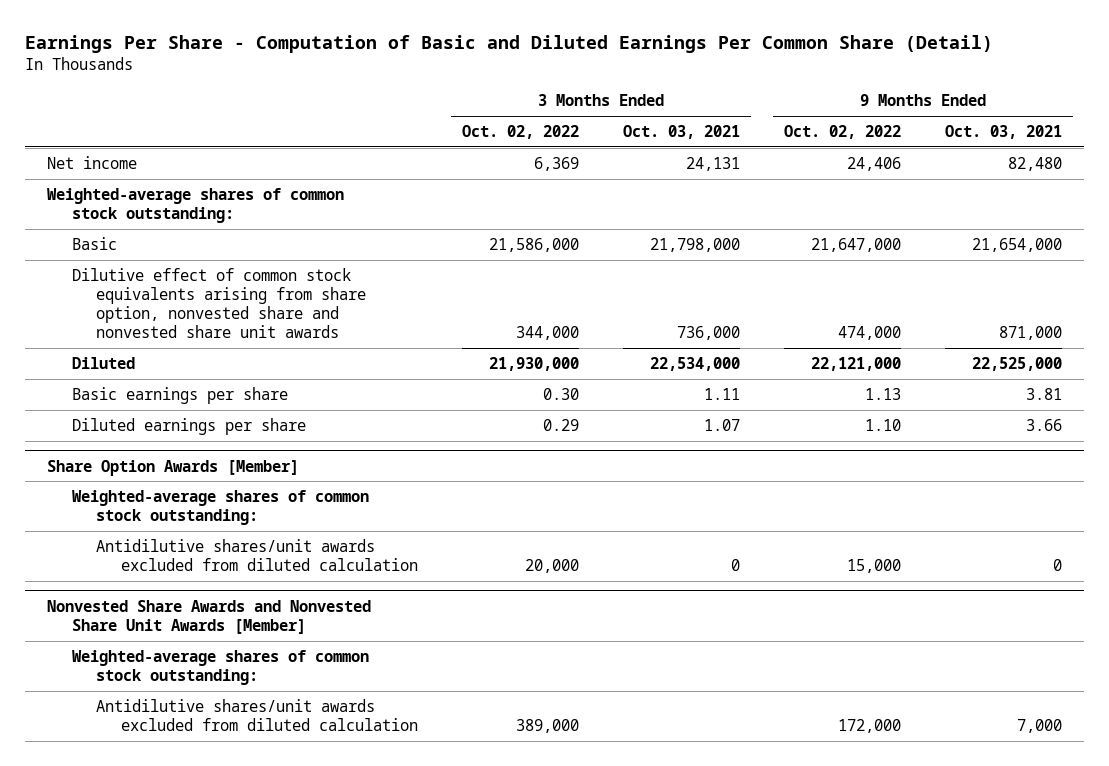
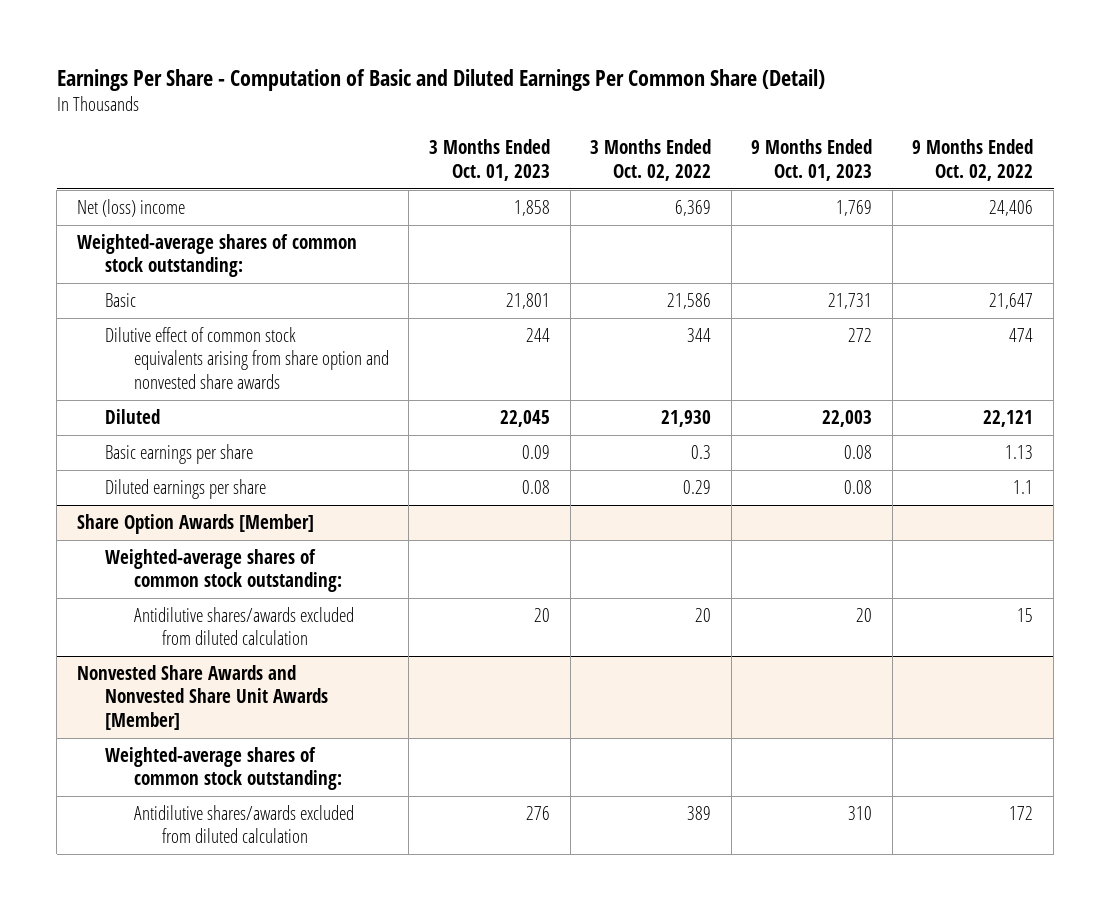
[622,124,740,139] Oct. 03, 2021 -> none
[944,124,1062,139] Oct. 03, 2021 -> none
none -> [429,139,551,181] 3 Months Ended Oct. 01, 2023
none -> [751,139,873,181] 9 Months Ended Oct. 01, 2023
[46,155,137,169] Net income -> [76,199,185,218] Net (loss) income
[488,237,579,252] 21,586,000 -> [667,293,712,310] 21,586
[810,237,901,252] 21,647,000 -> [989,293,1034,310] 21,647
[71,267,367,339] Dilutive effect of common stock equivalents arising from share option, nonvested share and nonvested share unit awards -> [105,327,389,389] Dilutive effect of common stock equivalents arising from share option and nonvested share awards
[515,326,579,341] 344,000 -> [687,328,712,343] 344
[837,326,901,341] 474,000 -> [1009,328,1034,343] 474
[488,356,579,371] 21,930,000 -> [661,410,712,428] 21,930
[810,356,901,371] 22,121,000 -> [983,410,1034,428] 22,121
[542,387,579,400] 0.30 -> [691,445,712,460] 0.3
[864,418,901,431] 1.10 -> [1013,480,1034,495] 1.1
[96,538,418,572] Antidilutive shares/unit awards excluded from diluted calculation -> [133,607,354,646] Antidilutive shares/awards excluded from diluted calculation
[524,559,579,574] 20,000 -> [695,608,712,623] 20
[846,559,901,574] 15,000 -> [1017,608,1034,623] 15
[96,698,418,732] Antidilutive shares/unit awards excluded from diluted calculation -> [133,805,354,844] Antidilutive shares/awards excluded from diluted calculation
[515,719,579,734] 389,000 -> [687,806,712,821] 389
[837,719,901,734] 172,000 -> [1009,806,1034,821] 172

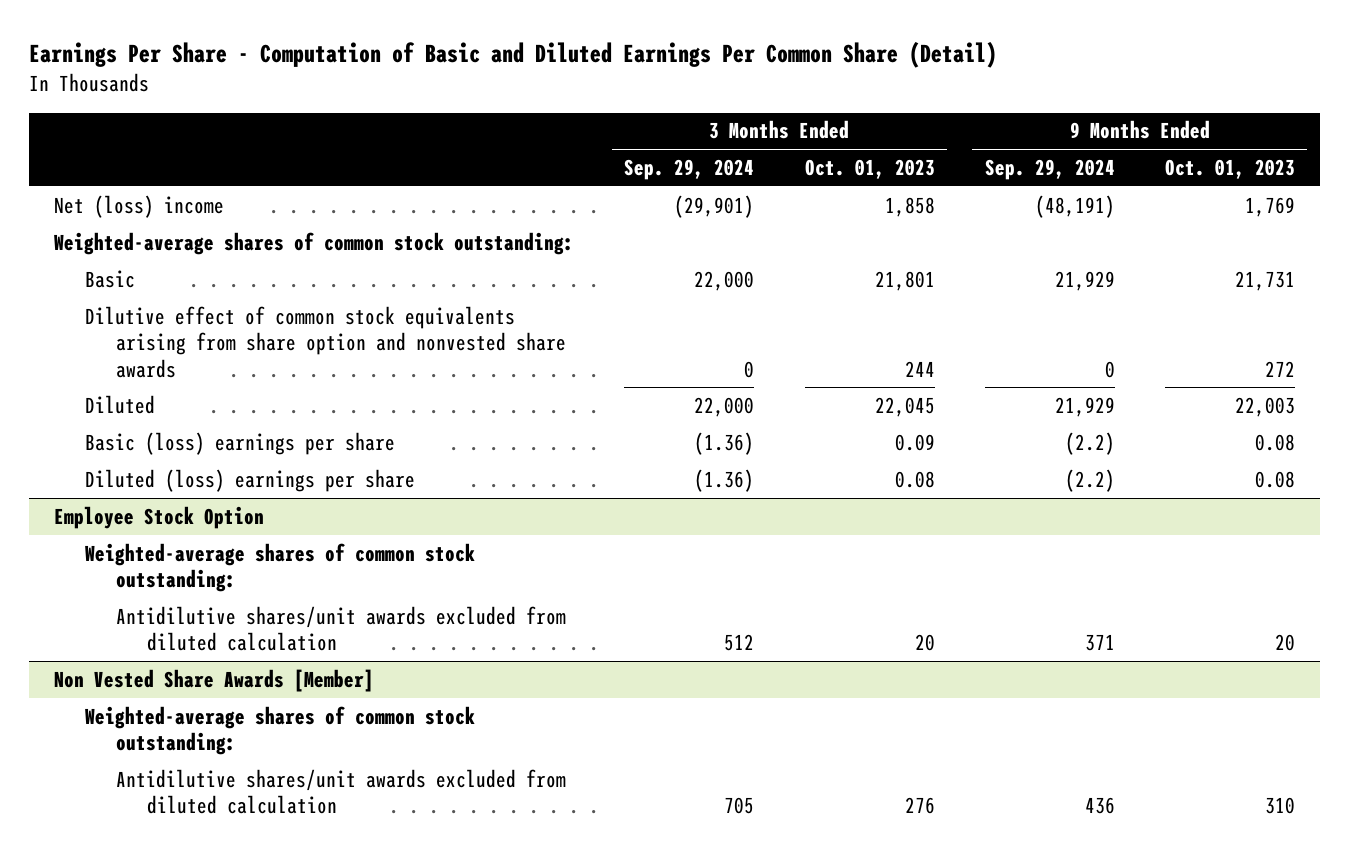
[590,139,712,181] 3 Months Ended Oct. 02, 2022 -> none
[912,139,1034,181] 9 Months Ended Oct. 02, 2022 -> none
none -> [624,158,755,180] Sep. 29, 2024
none -> [984,158,1115,180] Sep. 29, 2024
[105,444,254,465] Basic earnings per share -> [85,431,396,455] Basic (loss) earnings per share
[105,479,267,500] Diluted earnings per share -> [85,468,416,492] Diluted (loss) earnings per share
[76,514,314,535] Share Option Awards [Member] -> [54,505,265,529] Employee Stock Option
[76,665,329,730] Nonvested Share Awards and Nonvested Share Unit Awards [Member] -> none
[133,607,354,646] Antidilutive shares/awards excluded from diluted calculation -> [116,605,567,652] Antidilutive shares/unit awards excluded from diluted calculation
none -> [54,668,375,692] Non Vested Share Awards [Member]
[133,805,354,844] Antidilutive shares/awards excluded from diluted calculation -> [116,768,567,815] Antidilutive shares/unit awards excluded from diluted calculation

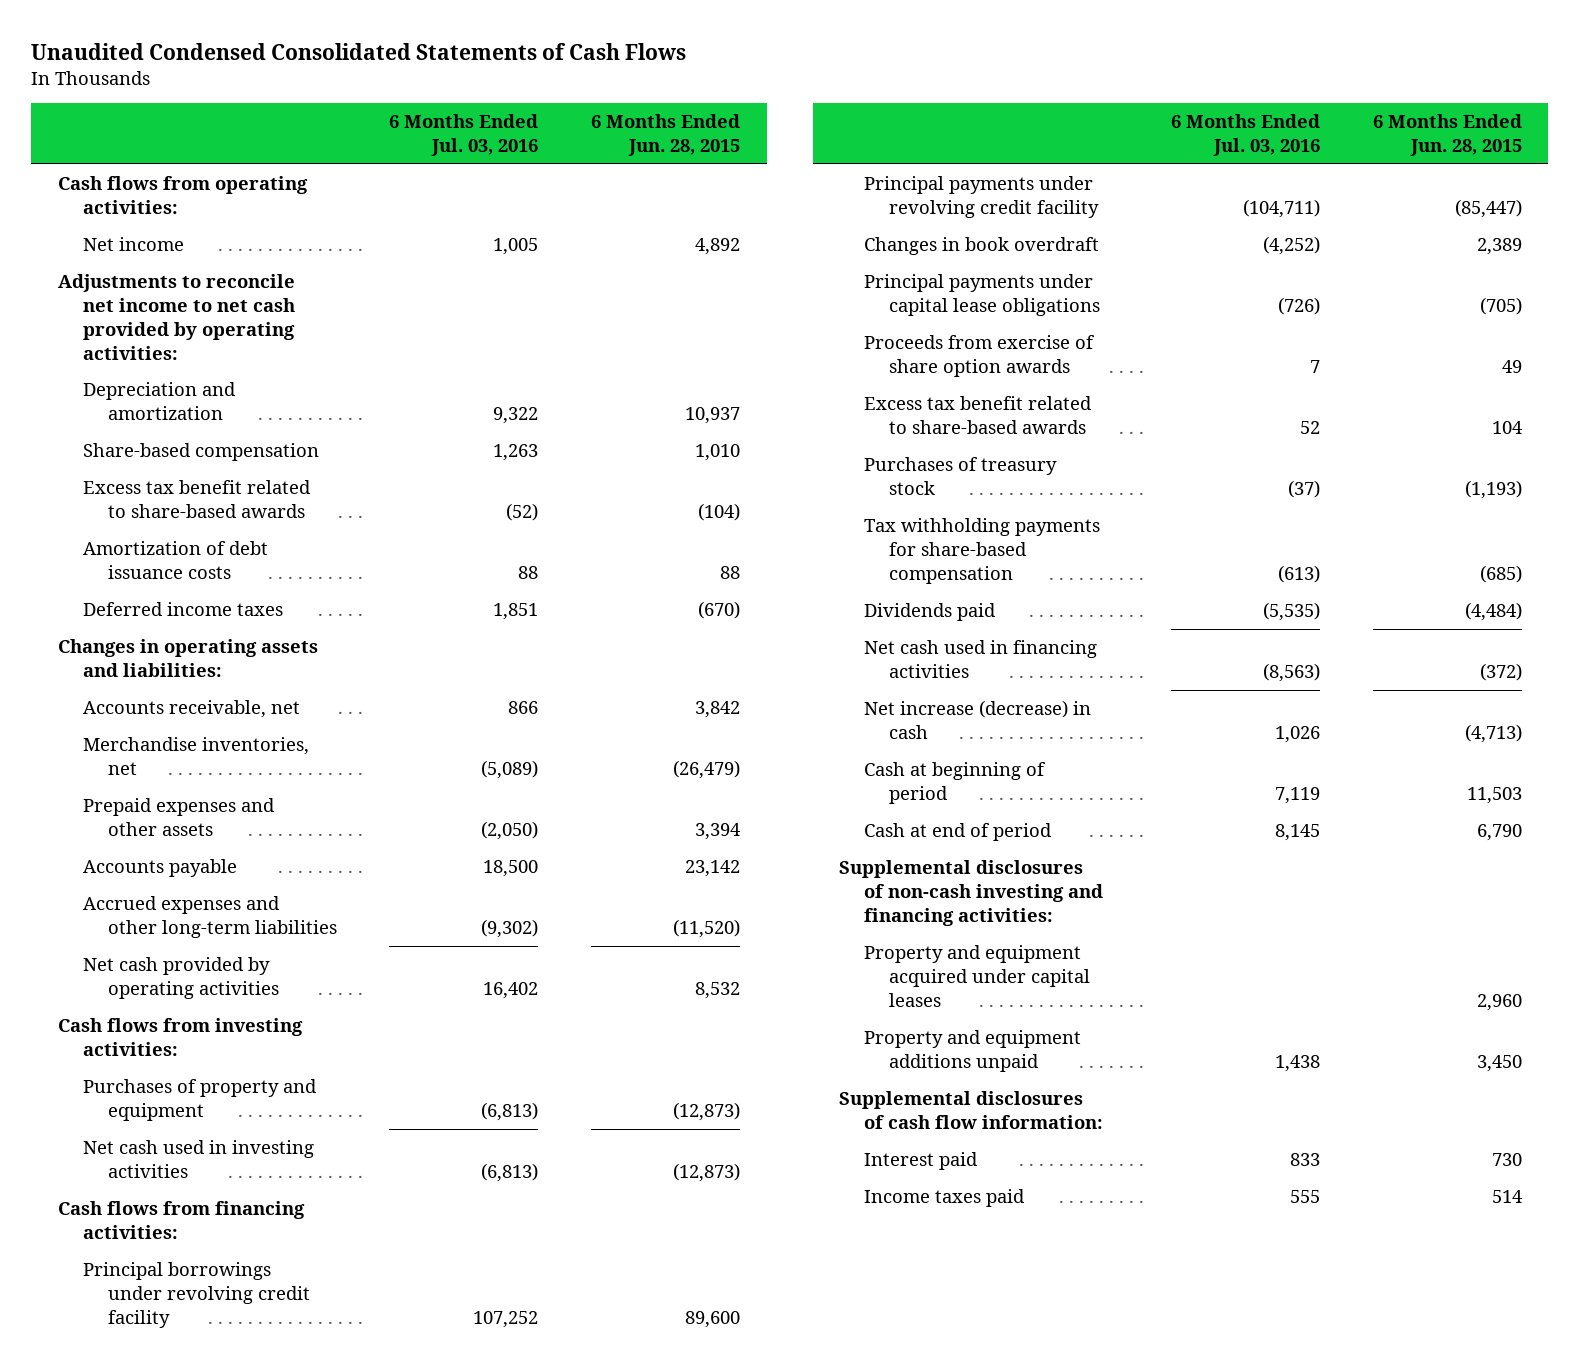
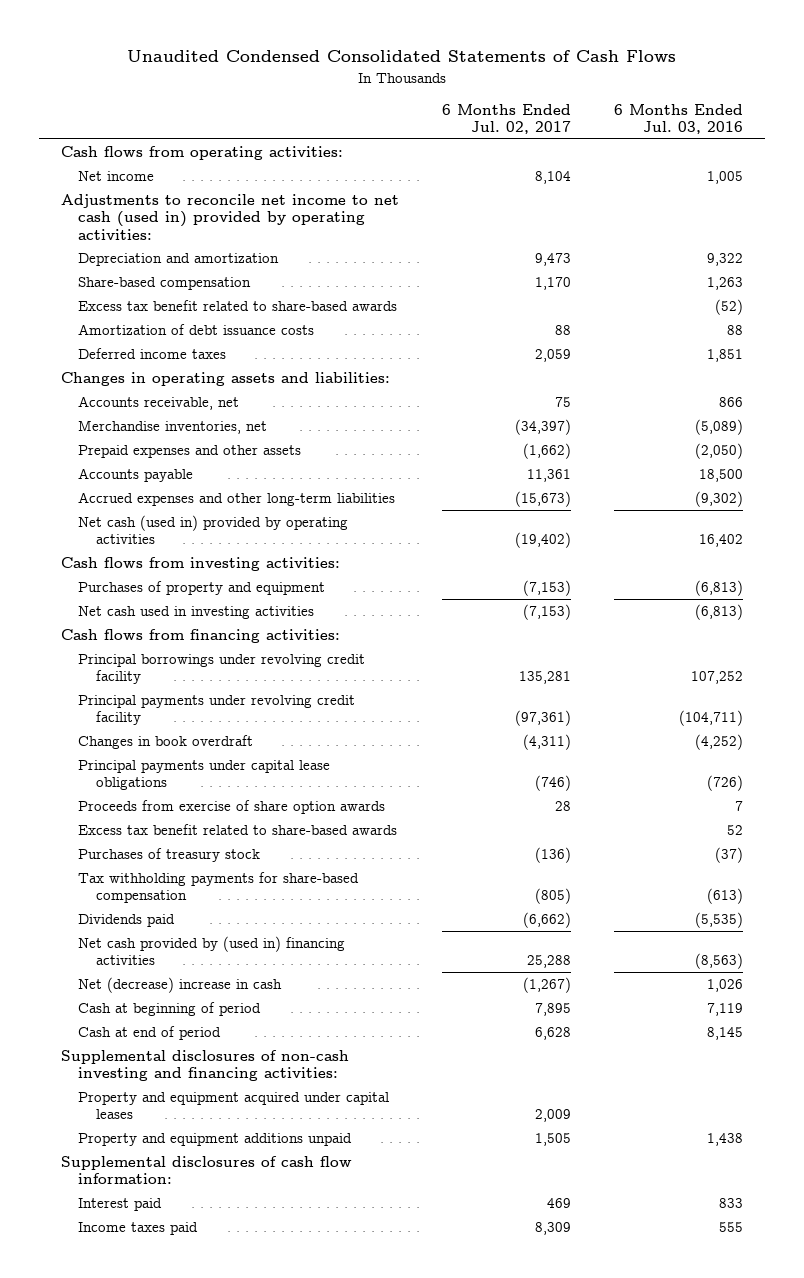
[591,114,741,157] 6 Months Ended Jun. 28, 2015 -> none
none -> [441,103,571,134] 6 Months Ended Jul. 02, 2017
[57,274,295,360] Adjustments to reconcile net income to net cash provided by operating activities: -> [60,194,399,240] Adjustments to reconcile net income to net cash (used in) provided by operating activities:
[82,957,279,999] Net cash provided by operating activities -> [78,515,349,545] Net cash (used in) provided by operating activities
[863,640,1097,678] Net cash used in financing activities -> [78,936,346,966] Net cash provided by (used in) financing activities
[863,700,1091,739] Net increase (decrease) in cash -> [78,977,283,994] Net (decrease) increase in cash

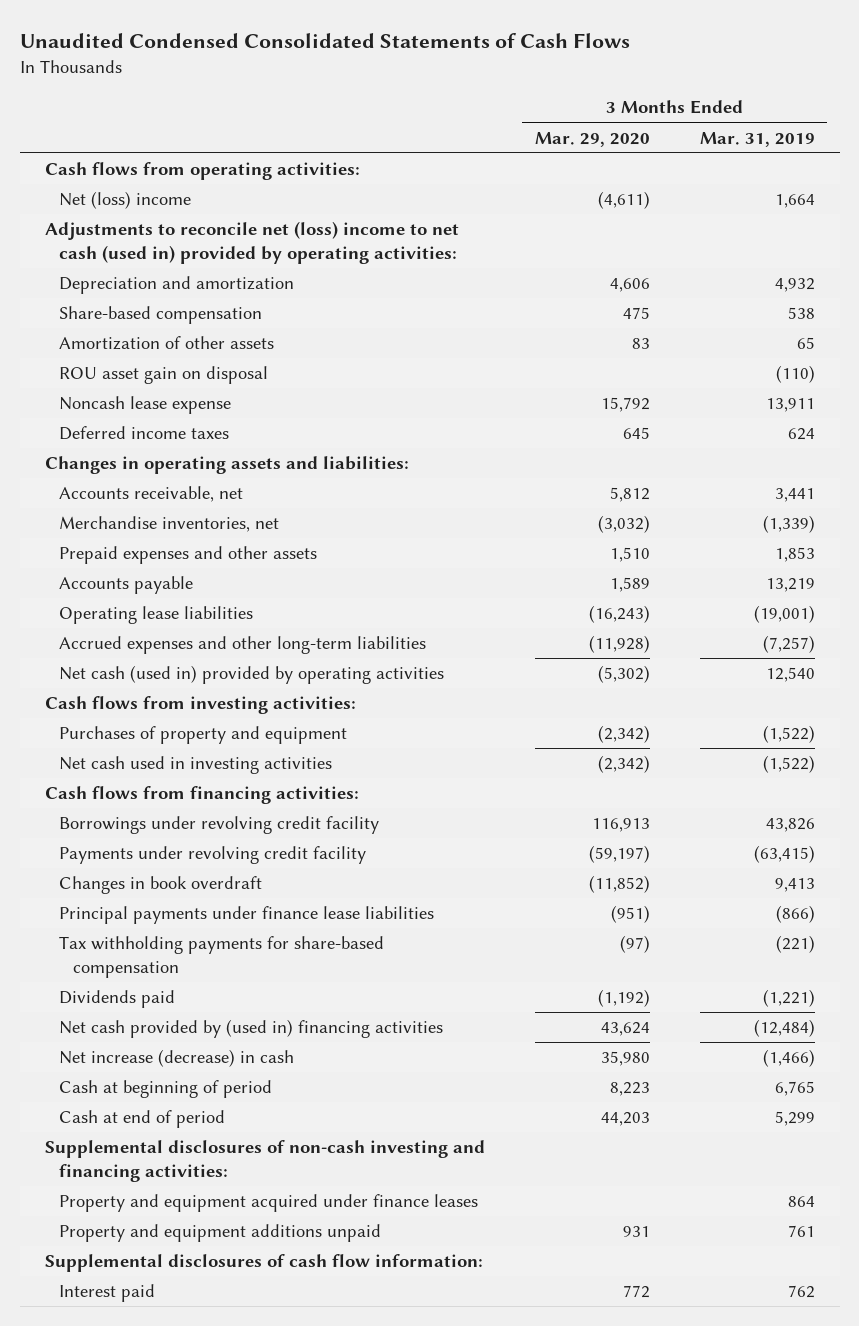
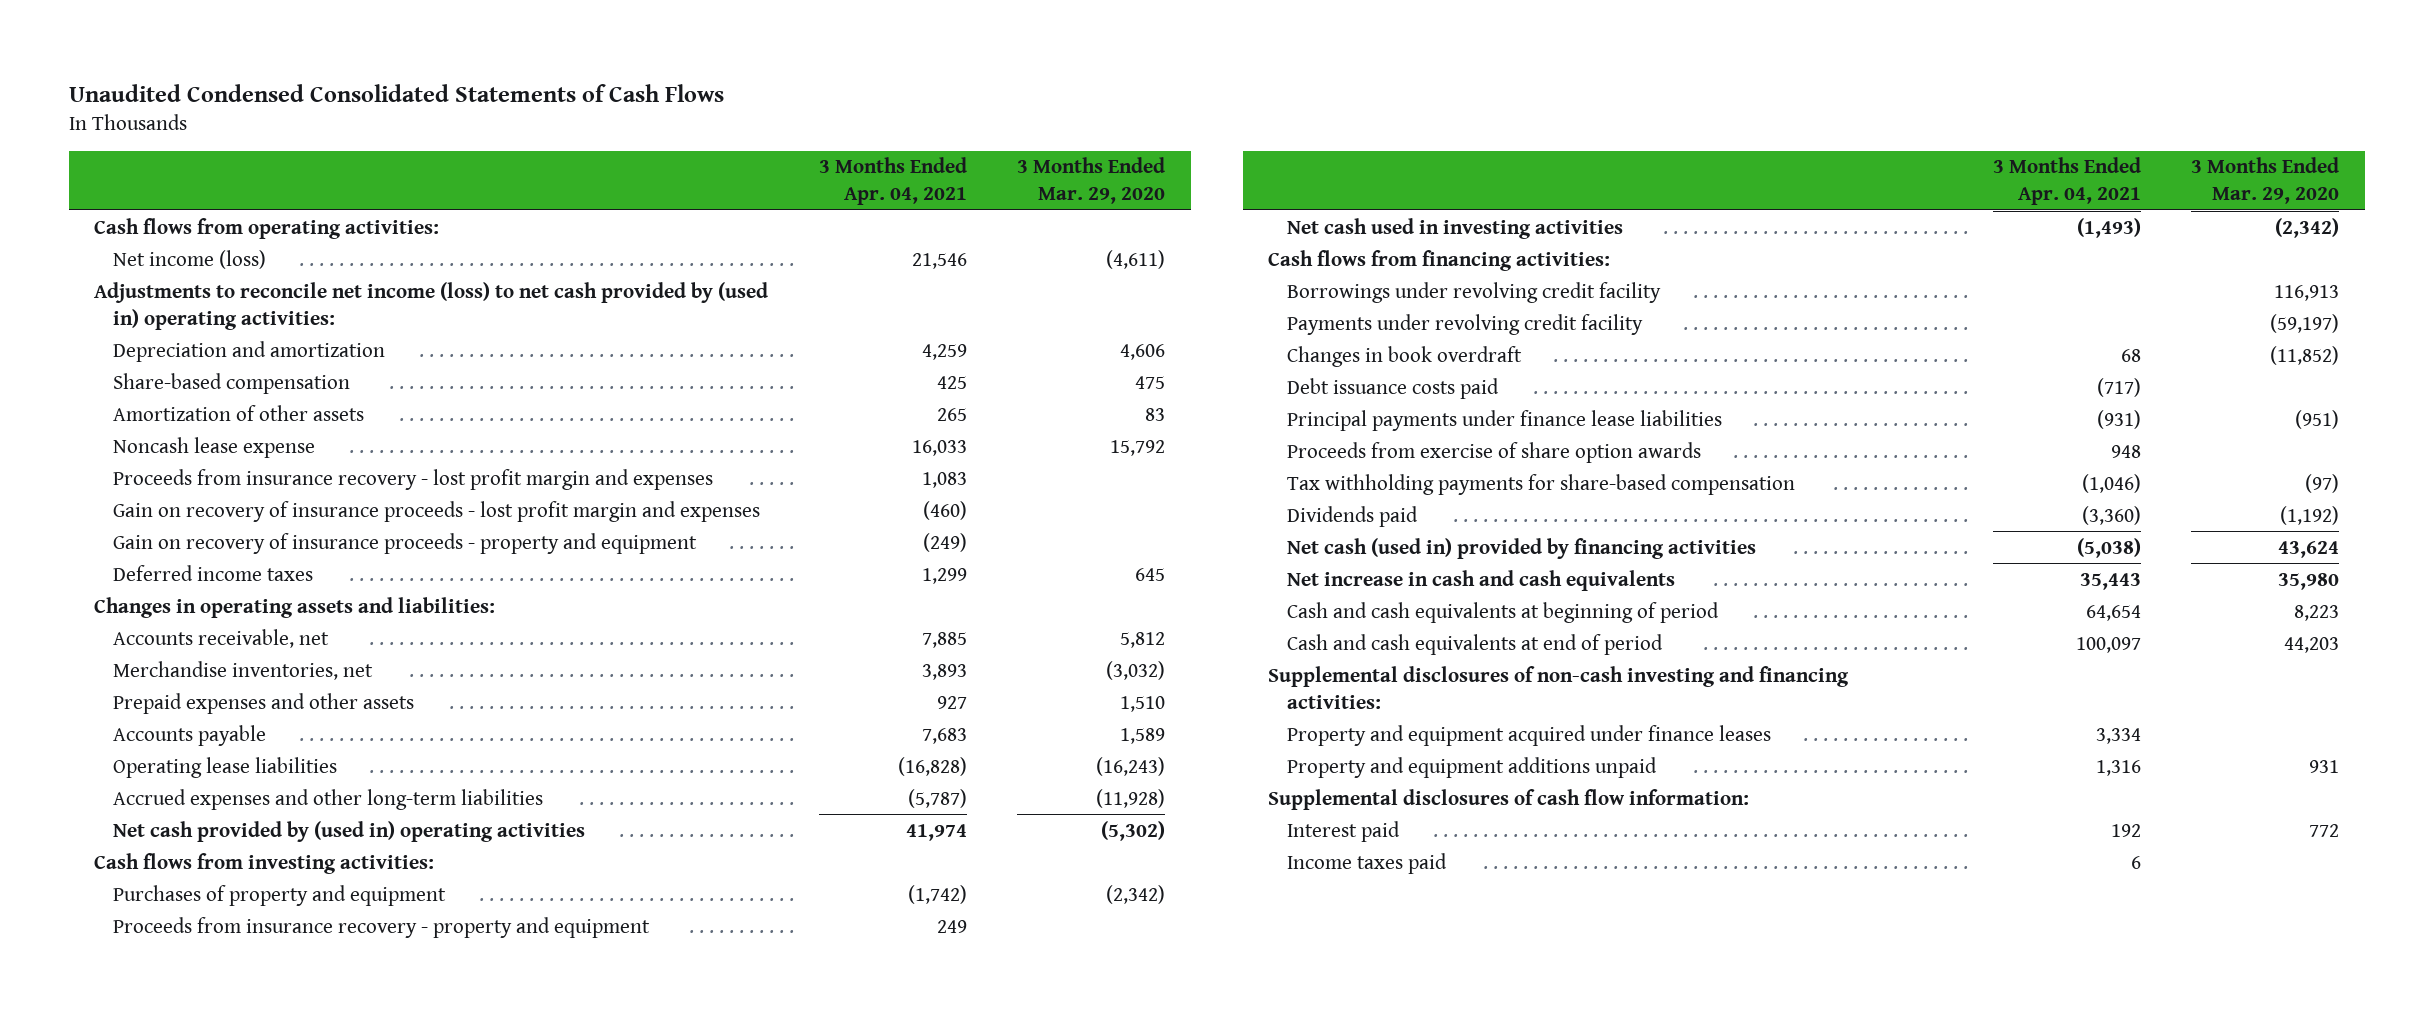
[699,131,815,147] Mar. 31, 2019 -> none
none -> [818,157,967,206] 3 Months Ended Apr. 04, 2021
[58,191,191,210] Net (loss) income -> [113,249,267,269] Net income (loss)
[44,221,459,265] Adjustments to reconcile net (loss) income to net cash (used in) provided by operating activities: -> [94,281,769,330] Adjustments to reconcile net income (loss) to net cash provided by (used in) operating activities:
[58,366,268,385] ROU asset gain on disposal -> none
none -> [113,468,714,490] Proceeds from insurance recovery - lost profit margin and expenses
none -> [113,500,761,522] Gain on recovery of insurance proceeds - lost profit margin and expenses
none -> [113,532,698,554] Gain on recovery of insurance proceeds - property and equipment
[58,665,444,685] Net cash (used in) provided by operating activities -> [113,820,586,842] Net cash provided by (used in) operating activities
none -> [113,916,651,938] Proceeds from insurance recovery - property and equipment
none -> [1287,377,1500,399] Debt issuance costs paid
none -> [1287,441,1702,463] Proceeds from exercise of share option awards
[58,1019,443,1039] Net cash provided by (used in) financing activities -> [1287,537,1757,559] Net cash (used in) provided by financing activities
[58,1049,294,1068] Net increase (decrease) in cash -> [1287,569,1676,591] Net increase in cash and cash equivalents
[58,1080,272,1099] Cash at beginning of period -> [1287,601,1720,623] Cash and cash equivalents at beginning of period
[58,1110,225,1129] Cash at end of period -> [1287,633,1664,655] Cash and cash equivalents at end of period
none -> [1287,852,1448,874] Income taxes paid

